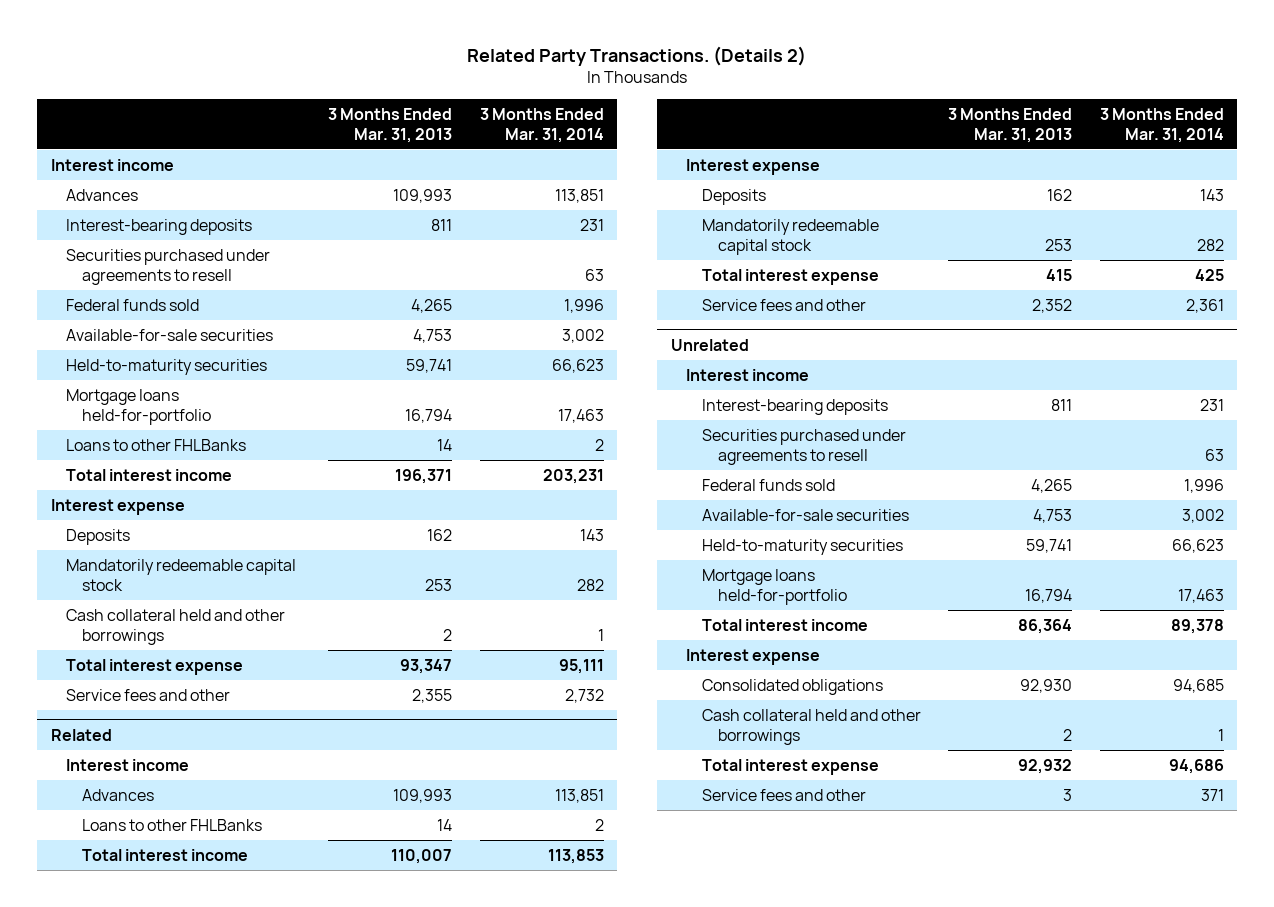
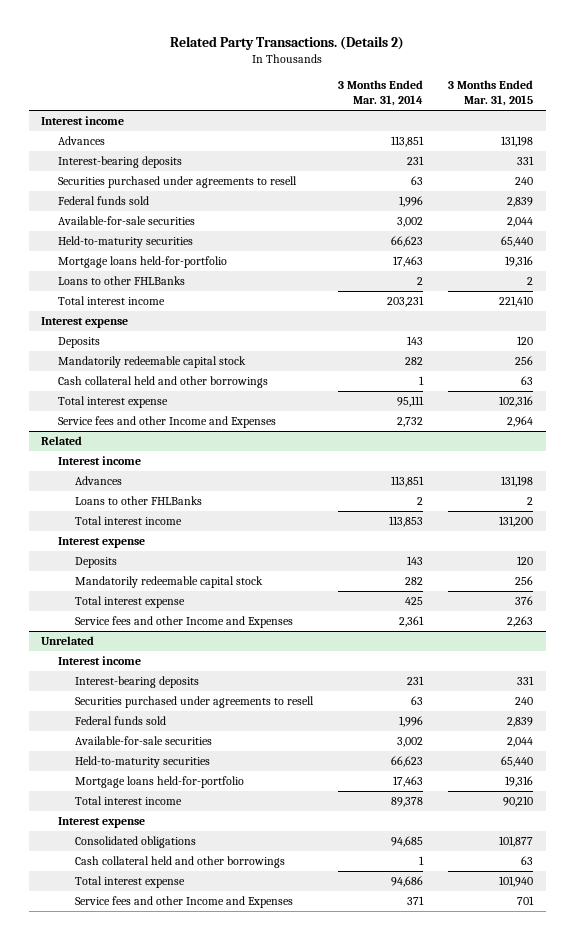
[328,107,453,143] 3 Months Ended Mar. 31, 2013 -> none
none -> [448,80,534,107] 3 Months Ended Mar. 31, 2015
[66,688,231,701] Service fees and other -> [58,416,277,429] Service fees and other Income and Expenses
[702,298,867,311] Service fees and other -> [75,616,294,629] Service fees and other Income and Expenses
[702,788,867,801] Service fees and other -> [75,896,294,909] Service fees and other Income and Expenses

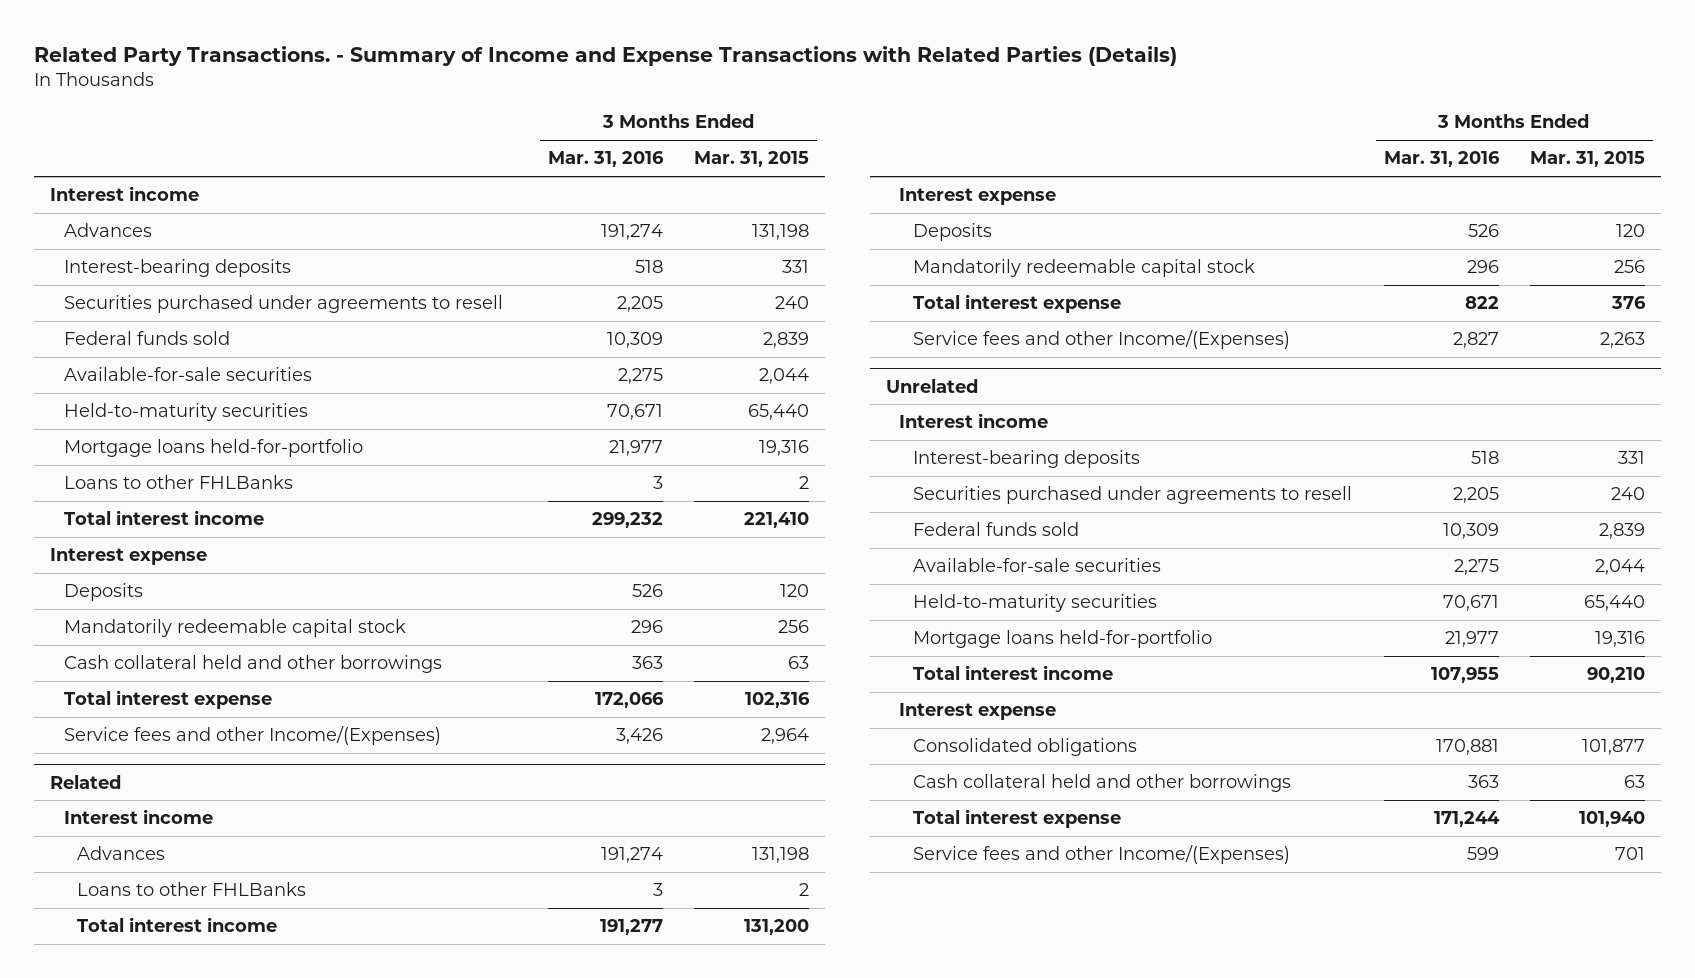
[170,35,405,50] Related Party Transactions. (Details 2) -> [34,45,1178,66] Related Party Transactions. - Summary of Income and Expense Transactions with Related Parties (Details)
[338,80,424,107] 3 Months Ended Mar. 31, 2014 -> none
none -> [547,151,664,168] Mar. 31, 2016
[58,416,277,429] Service fees and other Income and Expenses -> [63,726,441,746] Service fees and other Income/(Expenses)
[75,616,294,629] Service fees and other Income and Expenses -> [913,330,1291,350] Service fees and other Income/(Expenses)
[75,896,294,909] Service fees and other Income and Expenses -> [913,845,1291,865] Service fees and other Income/(Expenses)

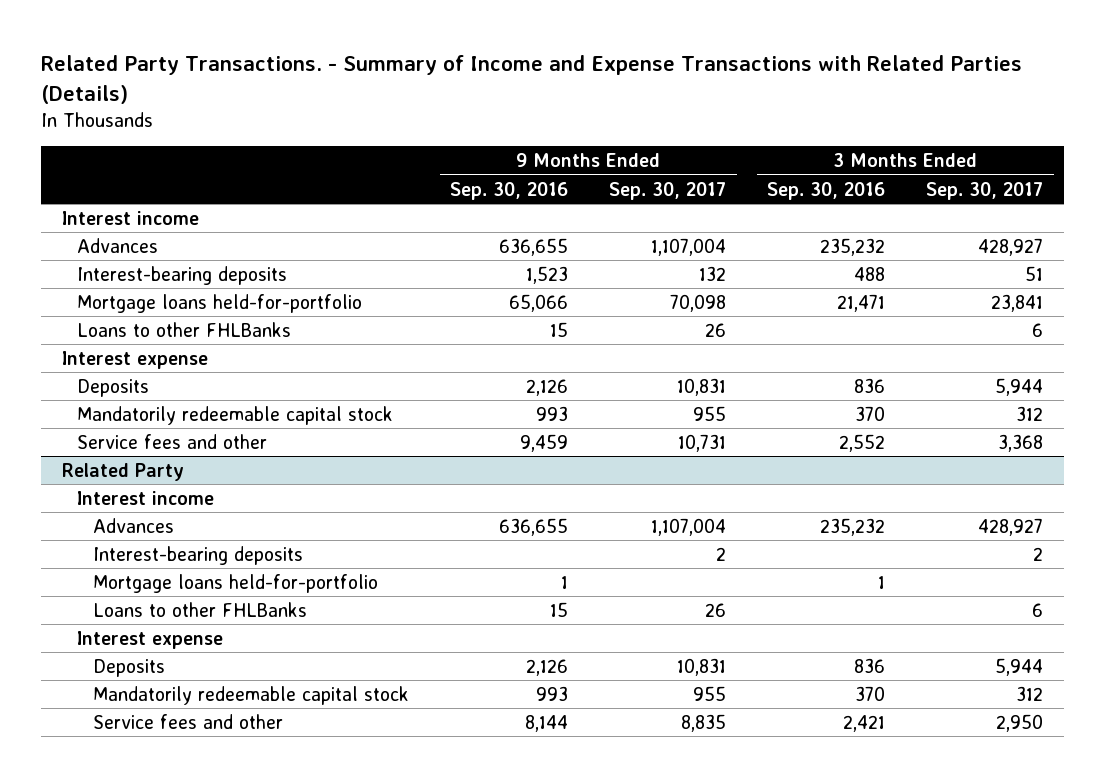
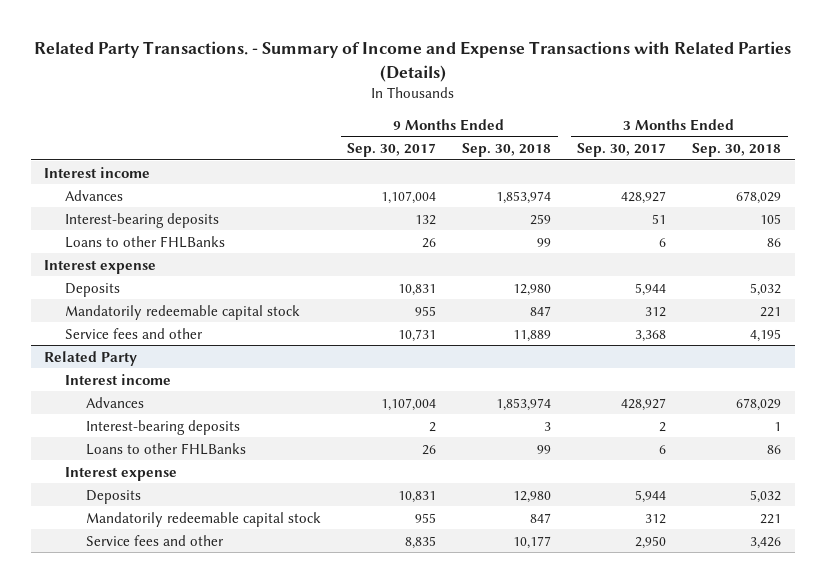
[450,181,569,200] Sep. 30, 2016 -> none
[767,181,886,200] Sep. 30, 2016 -> none
none -> [462,143,552,158] Sep. 30, 2018
none -> [692,143,782,158] Sep. 30, 2018
[77,293,363,313] Mortgage loans held-for-portfolio -> none
[93,573,379,593] Mortgage loans held-for-portfolio -> none

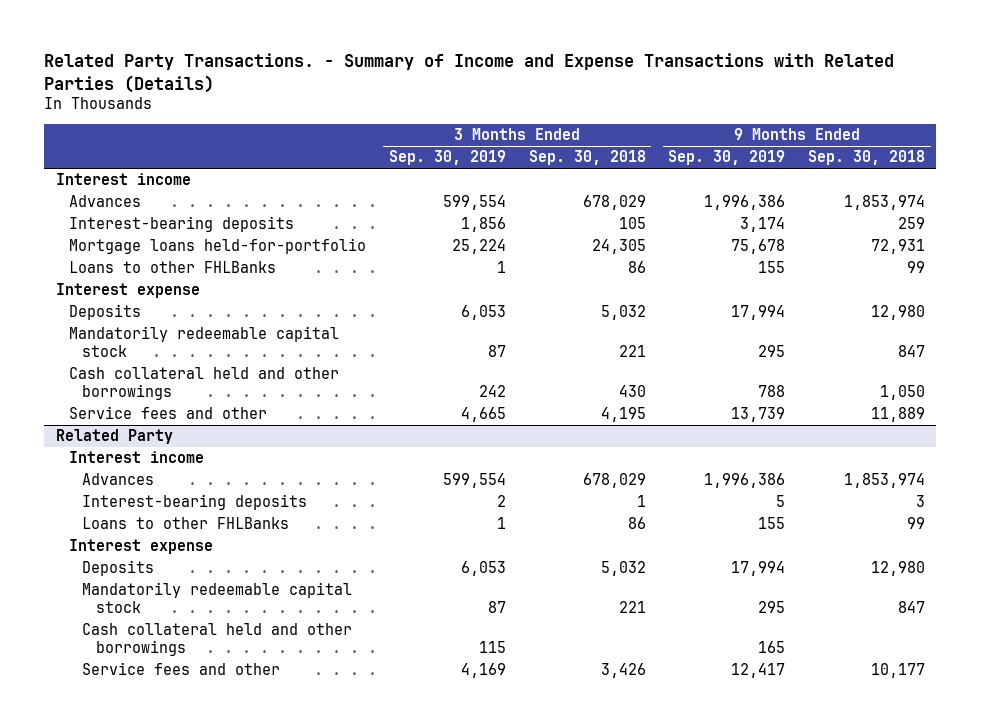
[347,143,437,158] Sep. 30, 2017 -> none
[577,143,667,158] Sep. 30, 2017 -> none
none -> [388,150,506,166] Sep. 30, 2019
none -> [668,150,786,166] Sep. 30, 2019
none -> [69,238,367,255] Mortgage loans held-for-portfolio
none -> [69,367,340,401] Cash collateral held and other borrowings
none -> [82,623,353,657] Cash collateral held and other borrowings

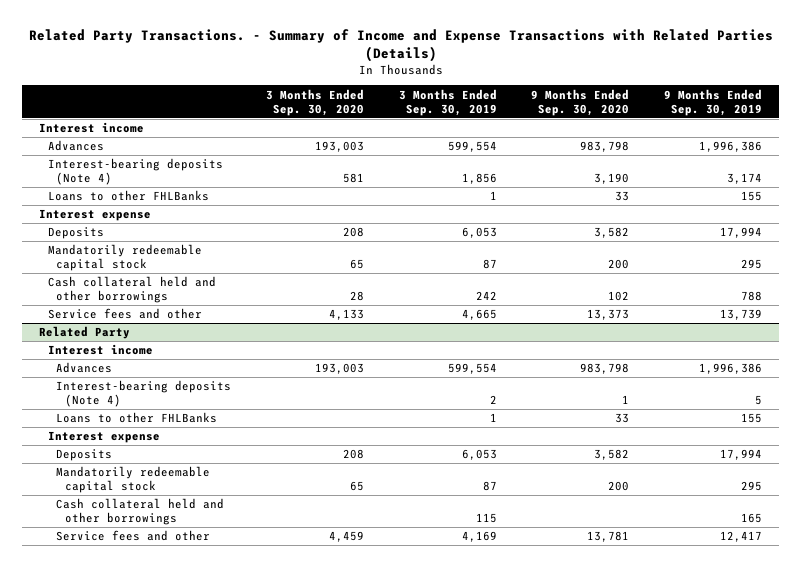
[528,150,646,166] Sep. 30, 2018 -> none
[808,150,926,166] Sep. 30, 2018 -> none
none -> [265,88,364,116] 3 Months Ended Sep. 30, 2020
none -> [531,88,630,116] 9 Months Ended Sep. 30, 2020
[69,238,367,255] Mortgage loans held-for-portfolio -> none
[69,216,295,233] Interest-bearing deposits -> [47,158,223,186] Interest-bearing deposits (Note 4)
[82,494,308,511] Interest-bearing deposits -> [56,380,232,408] Interest-bearing deposits (Note 4)

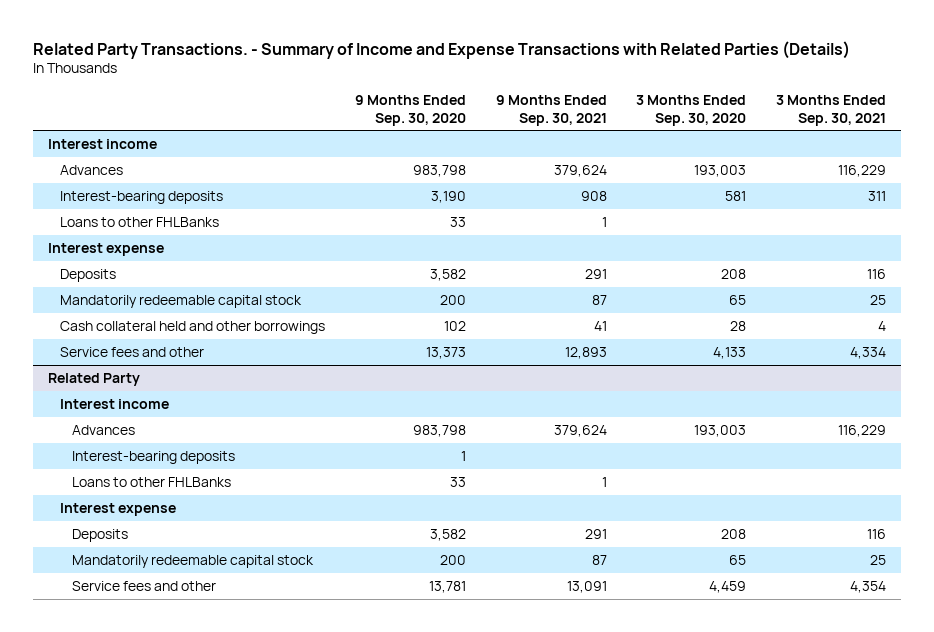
[398,88,497,116] 3 Months Ended Sep. 30, 2019 -> none
[663,88,762,116] 9 Months Ended Sep. 30, 2019 -> none
none -> [495,95,607,126] 9 Months Ended Sep. 30, 2021
none -> [776,95,887,126] 3 Months Ended Sep. 30, 2021
[47,158,223,186] Interest-bearing deposits (Note 4) -> [59,190,223,204] Interest-bearing deposits
[56,380,232,408] Interest-bearing deposits (Note 4) -> [72,450,236,464] Interest-bearing deposits
[56,498,225,526] Cash collateral held and other borrowings -> none

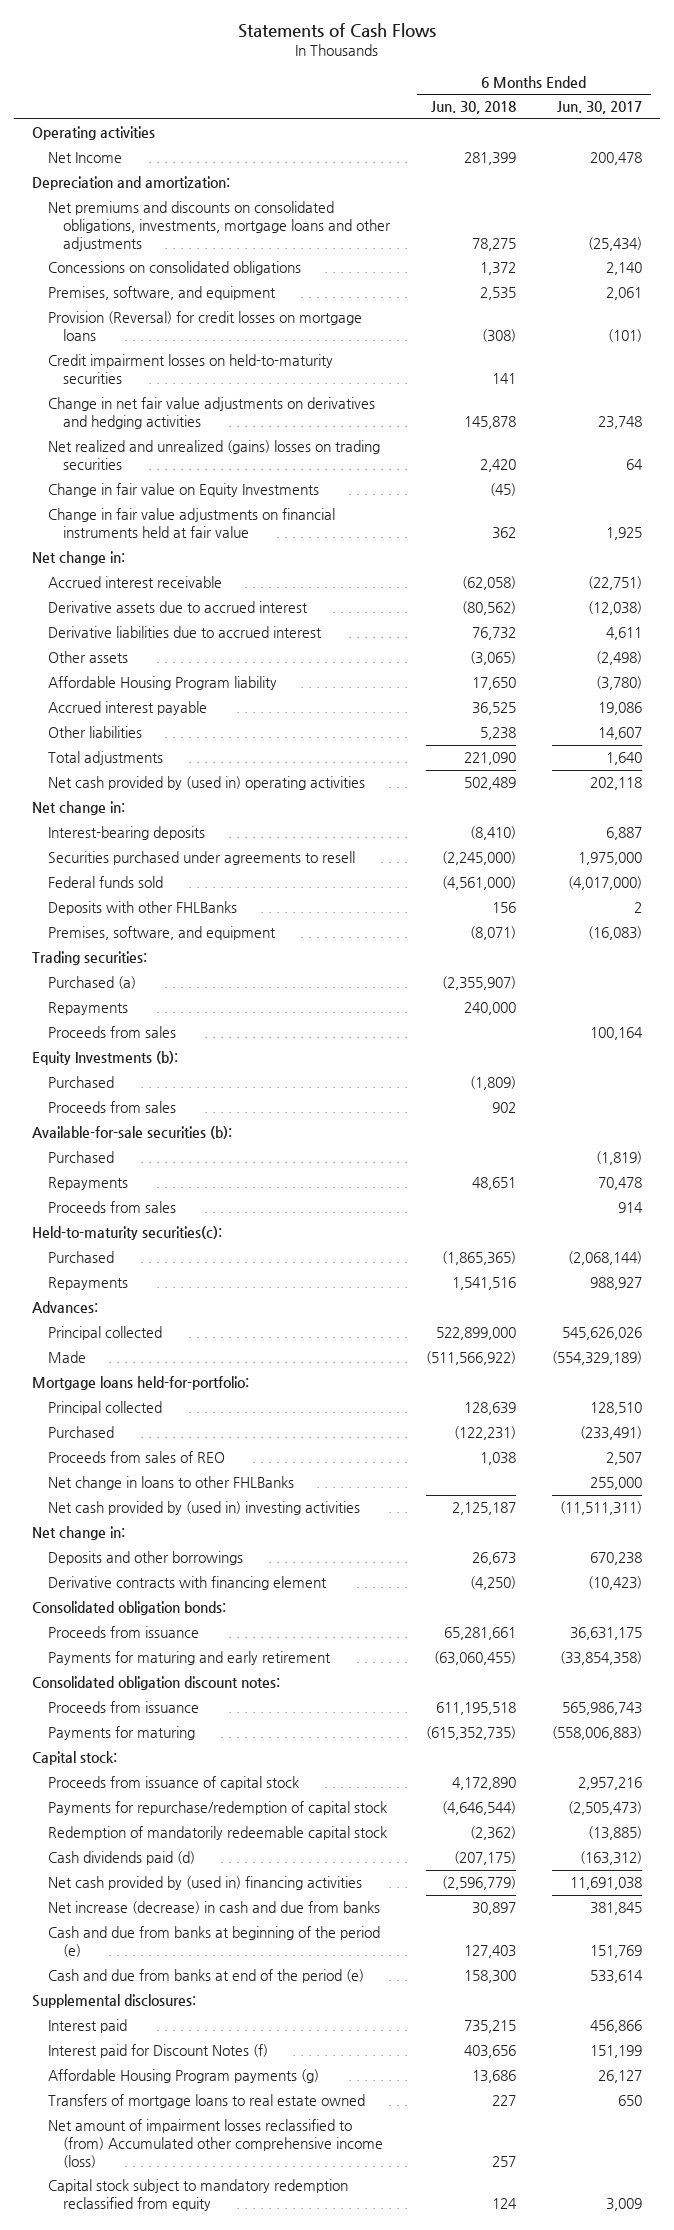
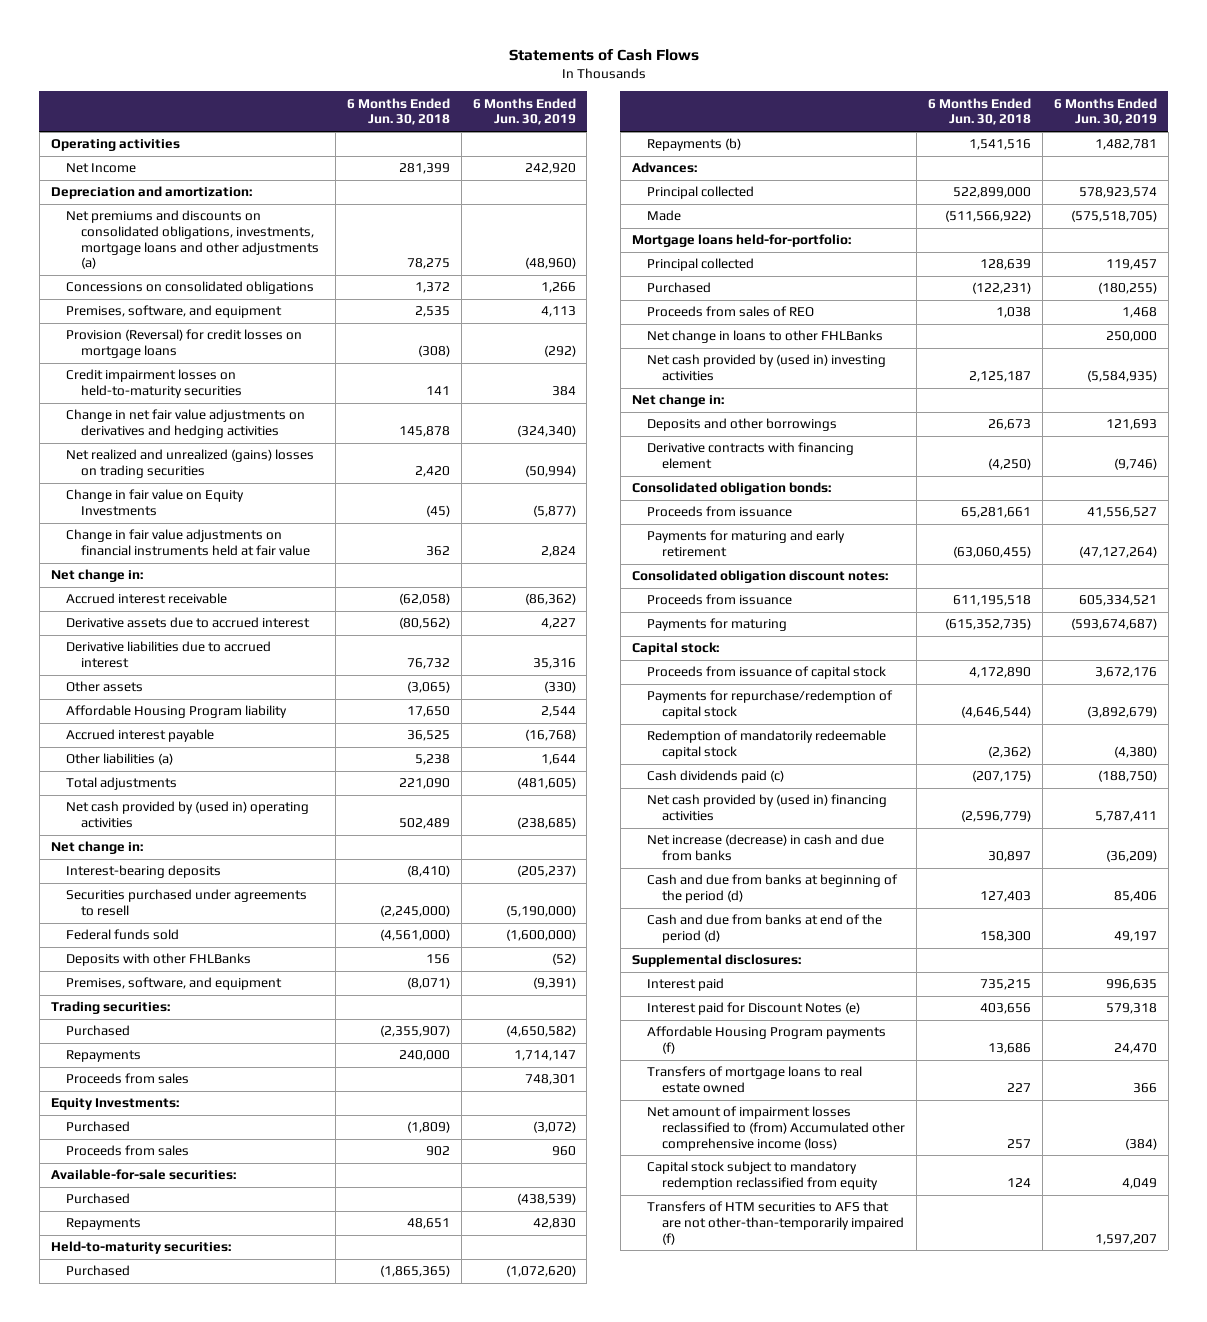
[556,101,642,115] Jun. 30, 2017 -> none
none -> [472,97,576,126] 6 Months Ended Jun. 30, 2019
[47,201,391,251] Net premiums and discounts on consolidated obligations, investments, mortgage loans and other adjustments -> [65,210,319,270] Net premiums and discounts on consolidated obligations, investments, mortgage loans and other adjustments (a)
[47,726,142,739] Other liabilities -> [65,753,173,766] Other liabilities (a)
[47,976,136,990] Purchased (a) -> [65,1025,130,1037] Purchased
[32,1051,179,1066] Equity Investments (b): -> [50,1098,179,1111] Equity Investments:
[32,1126,233,1140] Available-for-sale securities (b): -> [50,1169,236,1181] Available-for-sale securities:
[47,1201,176,1214] Proceeds from sales -> none
[32,1226,223,1241] Held-to-maturity securities(c): -> [50,1241,231,1255] Held-to-maturity securities:
[47,1277,128,1291] Repayments -> [646,138,741,152] Repayments (b)
[47,1851,195,1866] Cash dividends paid (d) -> [646,770,784,784] Cash dividends paid (c)
[47,1926,380,1958] Cash and due from banks at beginning of the period (e) -> [646,874,898,904] Cash and due from banks at beginning of the period (d)
[47,1969,364,1984] Cash and due from banks at end of the period (e) -> [646,914,882,944] Cash and due from banks at end of the period (d)
[47,2044,268,2059] Interest paid for Discount Notes (f) -> [646,1002,860,1016] Interest paid for Discount Notes (e)
[47,2069,319,2084] Affordable Housing Program payments (g) -> [646,1026,886,1055] Affordable Housing Program payments (f)
none -> [646,1201,905,1245] Transfers of HTM securities to AFS that are not other-than-temporarily impaired (f)

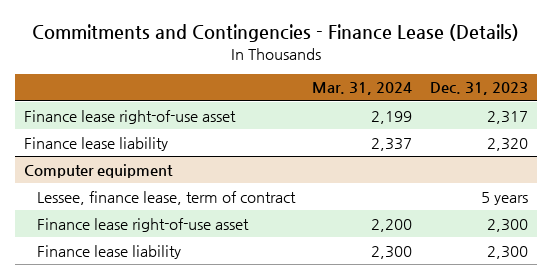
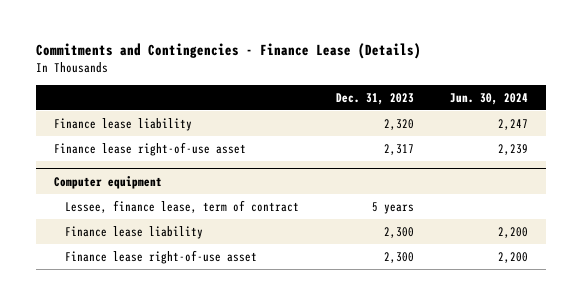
[312,82,413,96] Mar. 31, 2024 -> none
none -> [450,92,529,105] Jun. 30, 2024
[23,109,236,124] Finance lease right-of-use asset -> [54,141,247,156] Finance lease right-of-use asset
[36,217,249,232] Finance lease right-of-use asset -> [65,249,258,264] Finance lease right-of-use asset

